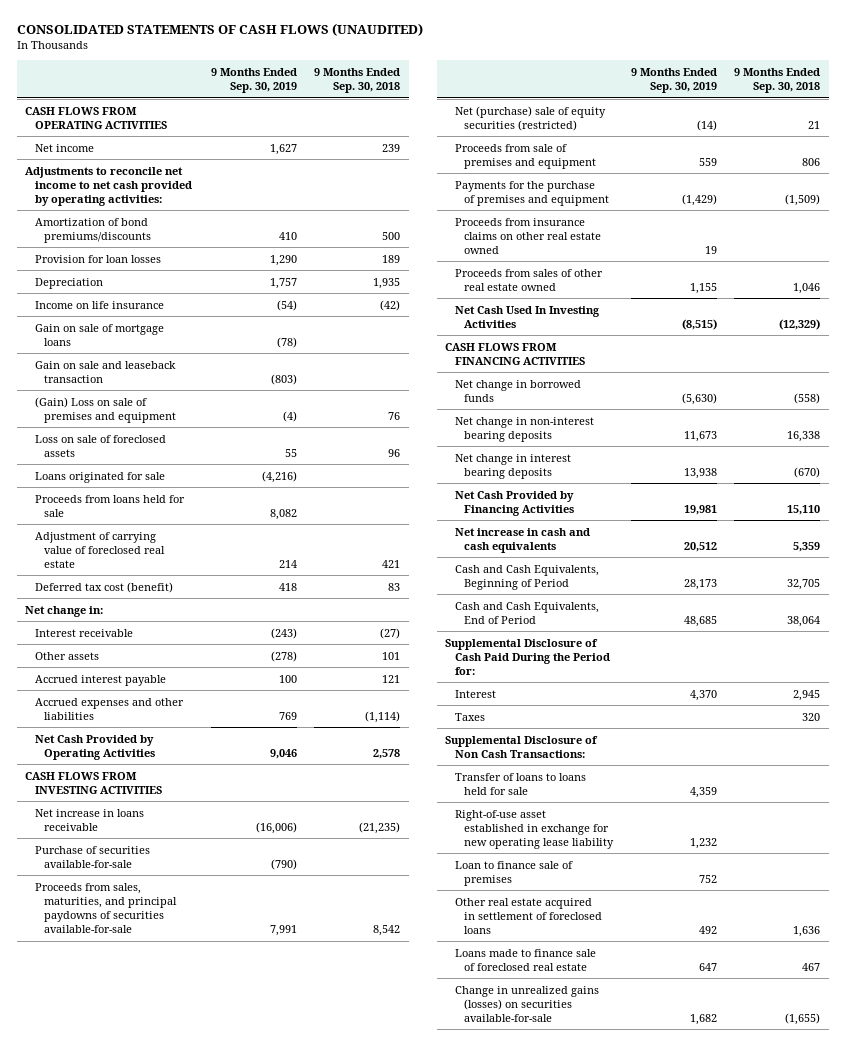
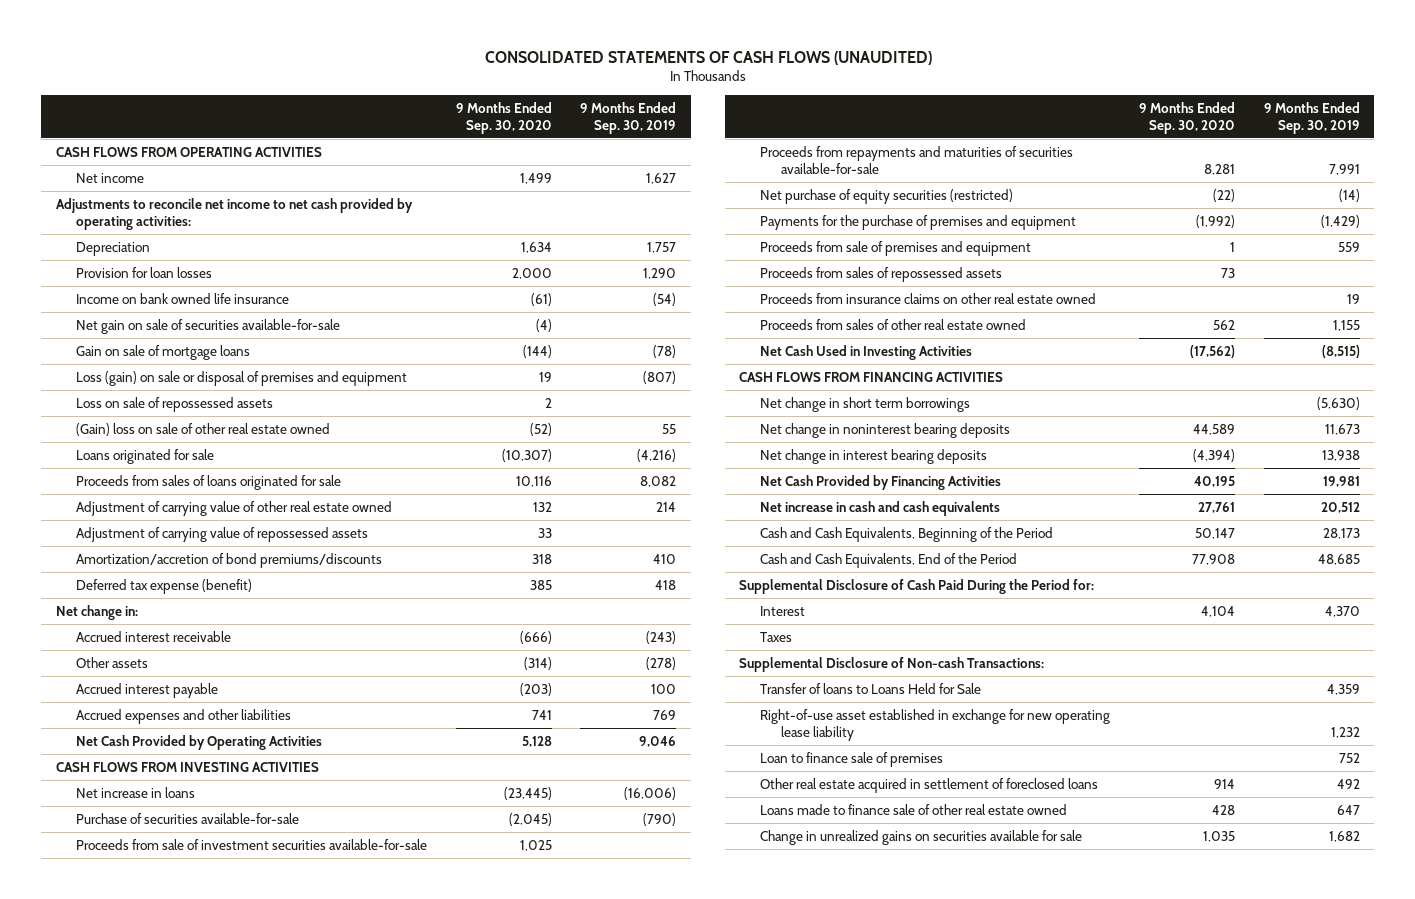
[313,67,400,94] 9 Months Ended Sep. 30, 2018 -> none
none -> [455,101,552,134] 9 Months Ended Sep. 30, 2020
[34,217,152,243] Amortization of bond premiums/discounts -> none
[34,254,161,263] Provision for loan losses -> [76,266,213,278] Provision for loan losses
[34,300,164,309] Income on life insurance -> [76,292,290,304] Income on bank owned life insurance
none -> [76,318,341,334] Net gain on sale of securities available-for-sale
[34,360,176,383] Gain on sale and leaseback transaction -> none
[34,396,177,423] (Gain) Loss on sale of premises and equipment -> [76,370,408,386] Loss (gain) on sale or disposal of premises and equipment
[282,410,297,422] (4) -> [643,370,677,384] (807)
none -> [76,396,274,412] Loss on sale of repossessed assets
[34,434,166,457] Loss on sale of foreclosed assets -> [76,422,331,436] (Gain) loss on sale of other real estate owned
[34,494,185,517] Proceeds from loans held for sale -> [76,474,342,490] Proceeds from sales of loans originated for sale
[34,531,166,568] Adjustment of carrying value of foreclosed real estate -> [76,500,393,516] Adjustment of carrying value of other real estate owned
none -> [76,526,369,542] Adjustment of carrying value of repossessed assets
none -> [76,552,383,568] Amortization/accretion of bond premiums/discounts
[34,581,173,593] Deferred tax cost (benefit) -> [76,578,253,594] Deferred tax expense (benefit)
[34,628,133,637] Interest receivable -> [76,630,232,642] Accrued interest receivable
[34,808,144,831] Net increase in loans receivable -> [76,786,196,798] Net increase in loans
none -> [76,838,428,850] Proceeds from sale of investment securities available-for-sale
[34,882,178,934] Proceeds from sales, maturities, and principal paydowns of securities available-for-sale -> [760,145,1074,174] Proceeds from repayments and maturities of securities available-for-sale
[454,105,606,131] Net (purchase) sale of equity securities (restricted) -> [760,188,1014,204] Net purchase of equity securities (restricted)
[454,143,597,169] Proceeds from sale of premises and equipment -> [760,240,1032,256] Proceeds from sale of premises and equipment
none -> [760,266,1003,282] Proceeds from sales of repossessed assets
[454,305,600,328] Net Cash Used In Investing Activities -> [760,344,973,360] Net Cash Used in Investing Activities
[454,379,581,402] Net change in borrowed funds -> [760,396,971,412] Net change in short term borrowings
[454,416,594,442] Net change in non-interest bearing deposits -> [760,422,1011,438] Net change in noninterest bearing deposits
[454,564,599,590] Cash and Cash Equivalents, Beginning of Period -> [760,526,1054,542] Cash and Cash Equivalents, Beginning of the Period
[454,601,599,624] Cash and Cash Equivalents, End of Period -> [760,552,1018,568] Cash and Cash Equivalents, End of the Period
[445,735,599,758] Supplemental Disclosure of Non Cash Transactions: -> [739,656,1045,672] Supplemental Disclosure of Non-cash Transactions:
[454,772,586,795] Transfer of loans to loans held for sale -> [760,682,982,694] Transfer of loans to Loans Held for Sale
[454,948,596,971] Loans made to finance sale of foreclosed real estate -> [760,803,1068,815] Loans made to finance sale of other real estate owned
[454,985,599,1022] Change in unrealized gains (losses) on securities available-for-sale -> [760,829,1083,845] Change in unrealized gains on securities available for sale

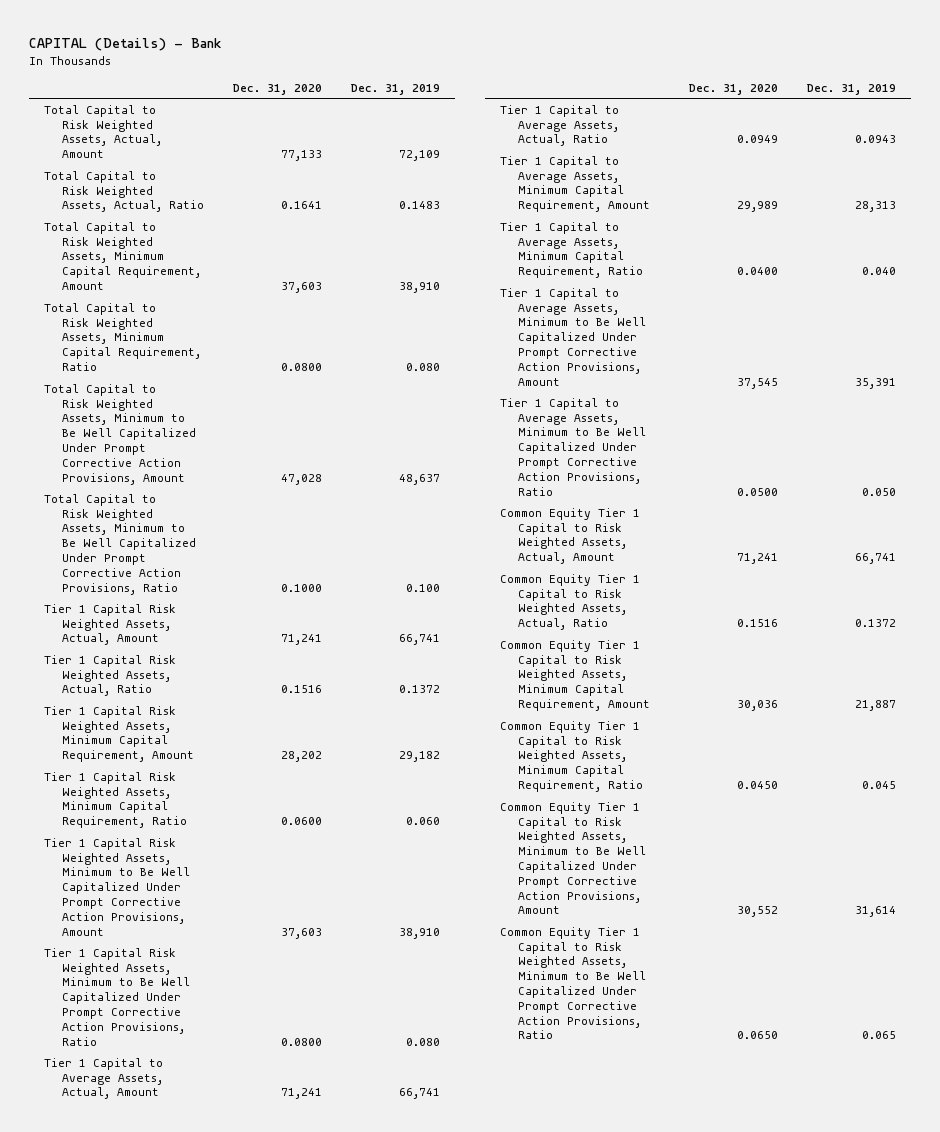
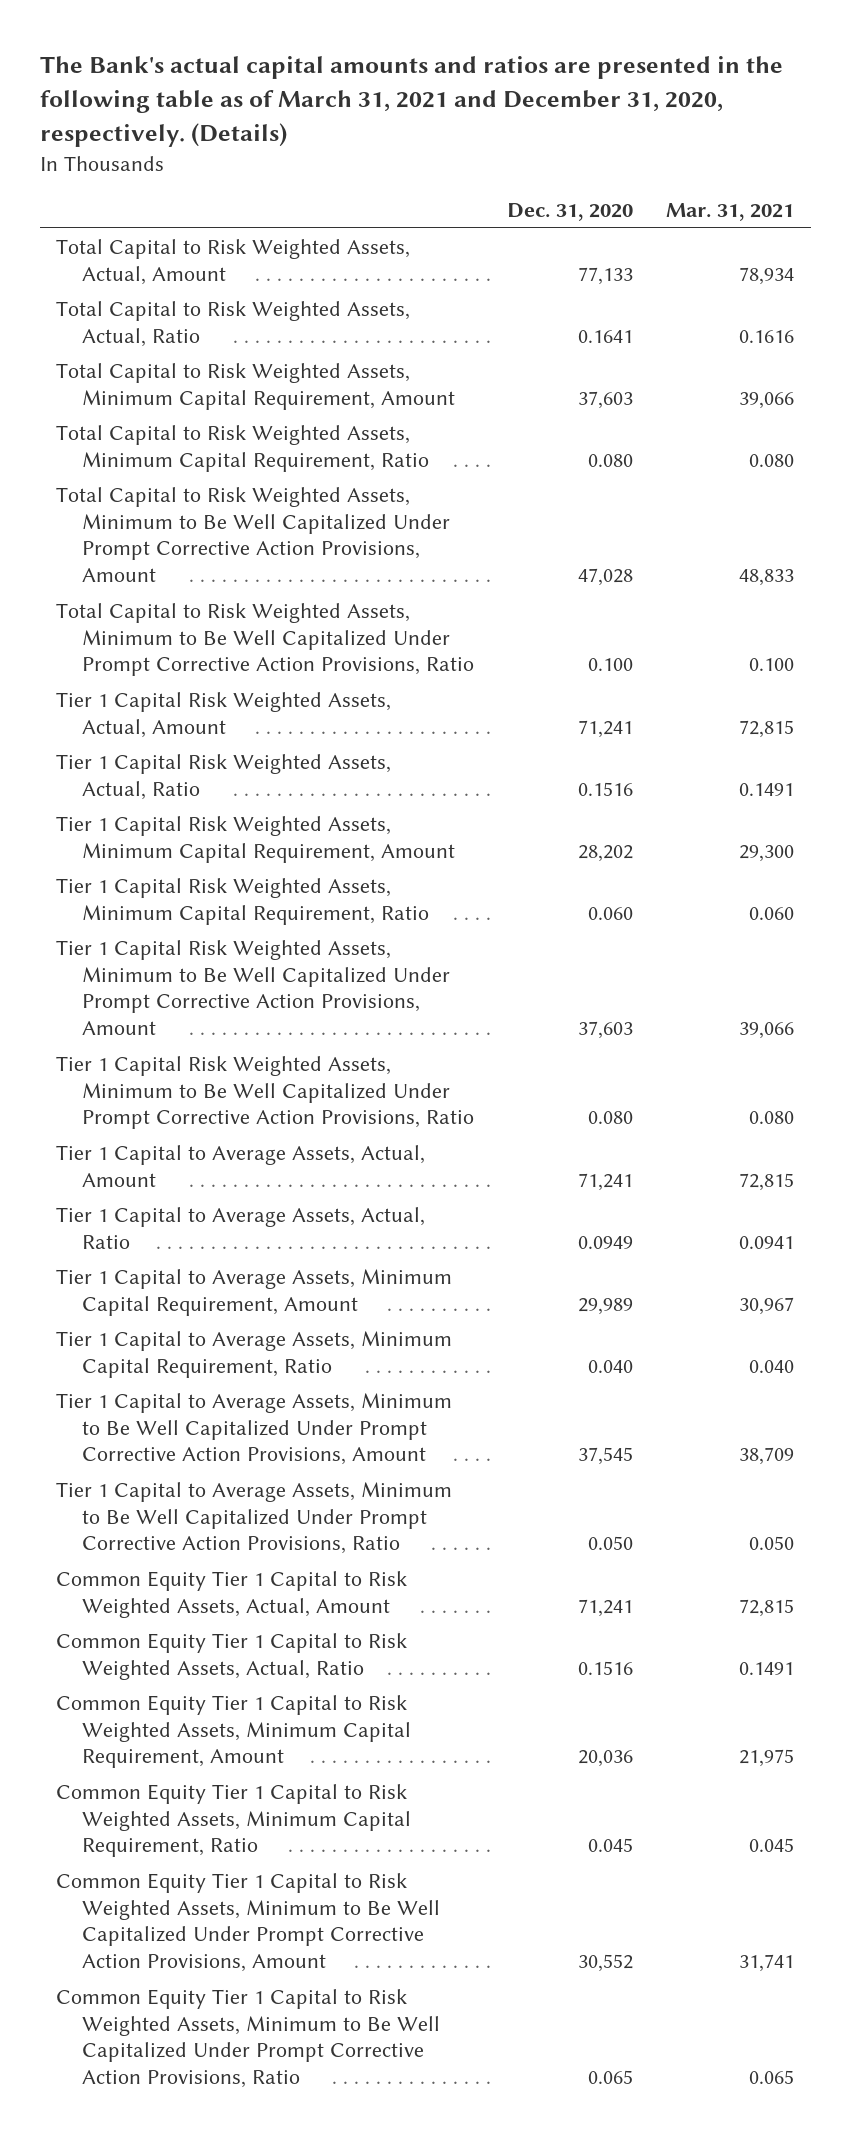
[29,38,223,52] CAPITAL (Details) - Bank -> [39,56,783,148] The Bank's actual capital amounts and ratios are presented in the following table as of March 31, 2021 and December 31, 2020, respectively. (Details)
[351,83,441,95] Dec. 31, 2019 -> none
none -> [666,203,795,222] Mar. 31, 2021
[281,362,323,371] 0.0800 -> [588,453,634,467] 0.080
[281,583,323,592] 0.1000 -> [588,658,634,672] 0.100
[281,817,323,826] 0.0600 -> [588,906,634,920] 0.060
[281,1037,323,1046] 0.0800 -> [588,1111,634,1125] 0.080
[737,267,779,276] 0.0400 -> [588,1359,634,1373] 0.040
[737,487,779,496] 0.0500 -> [588,1536,634,1551] 0.050
[737,699,779,711] 30,036 -> [578,1750,634,1768] 20,036
[737,780,779,789] 0.0450 -> [588,1838,634,1853] 0.045
[737,1031,779,1040] 0.0650 -> [588,2070,634,2085] 0.065

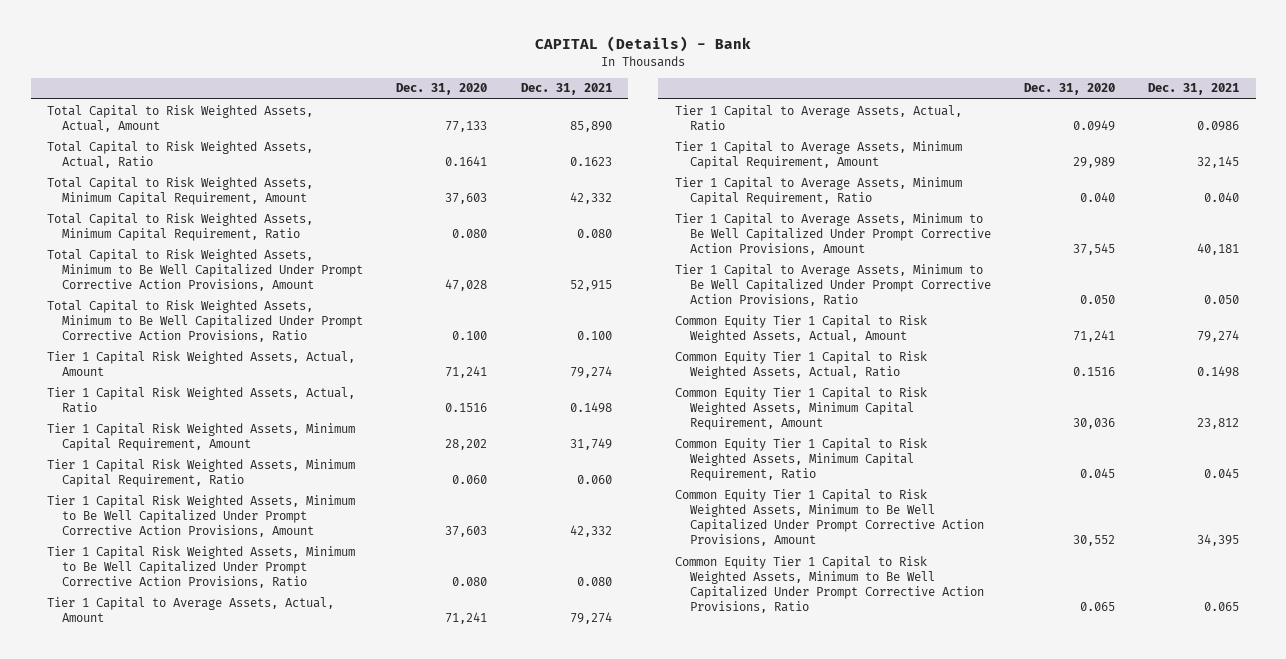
[39,56,783,148] The Bank's actual capital amounts and ratios are presented in the following table as of March 31, 2021 and December 31, 2020, respectively. (Details) -> [535,36,752,53] CAPITAL (Details) - Bank
[666,203,795,222] Mar. 31, 2021 -> none
none -> [520,83,612,96] Dec. 31, 2021
[578,1750,634,1768] 20,036 -> [1073,418,1116,430] 30,036

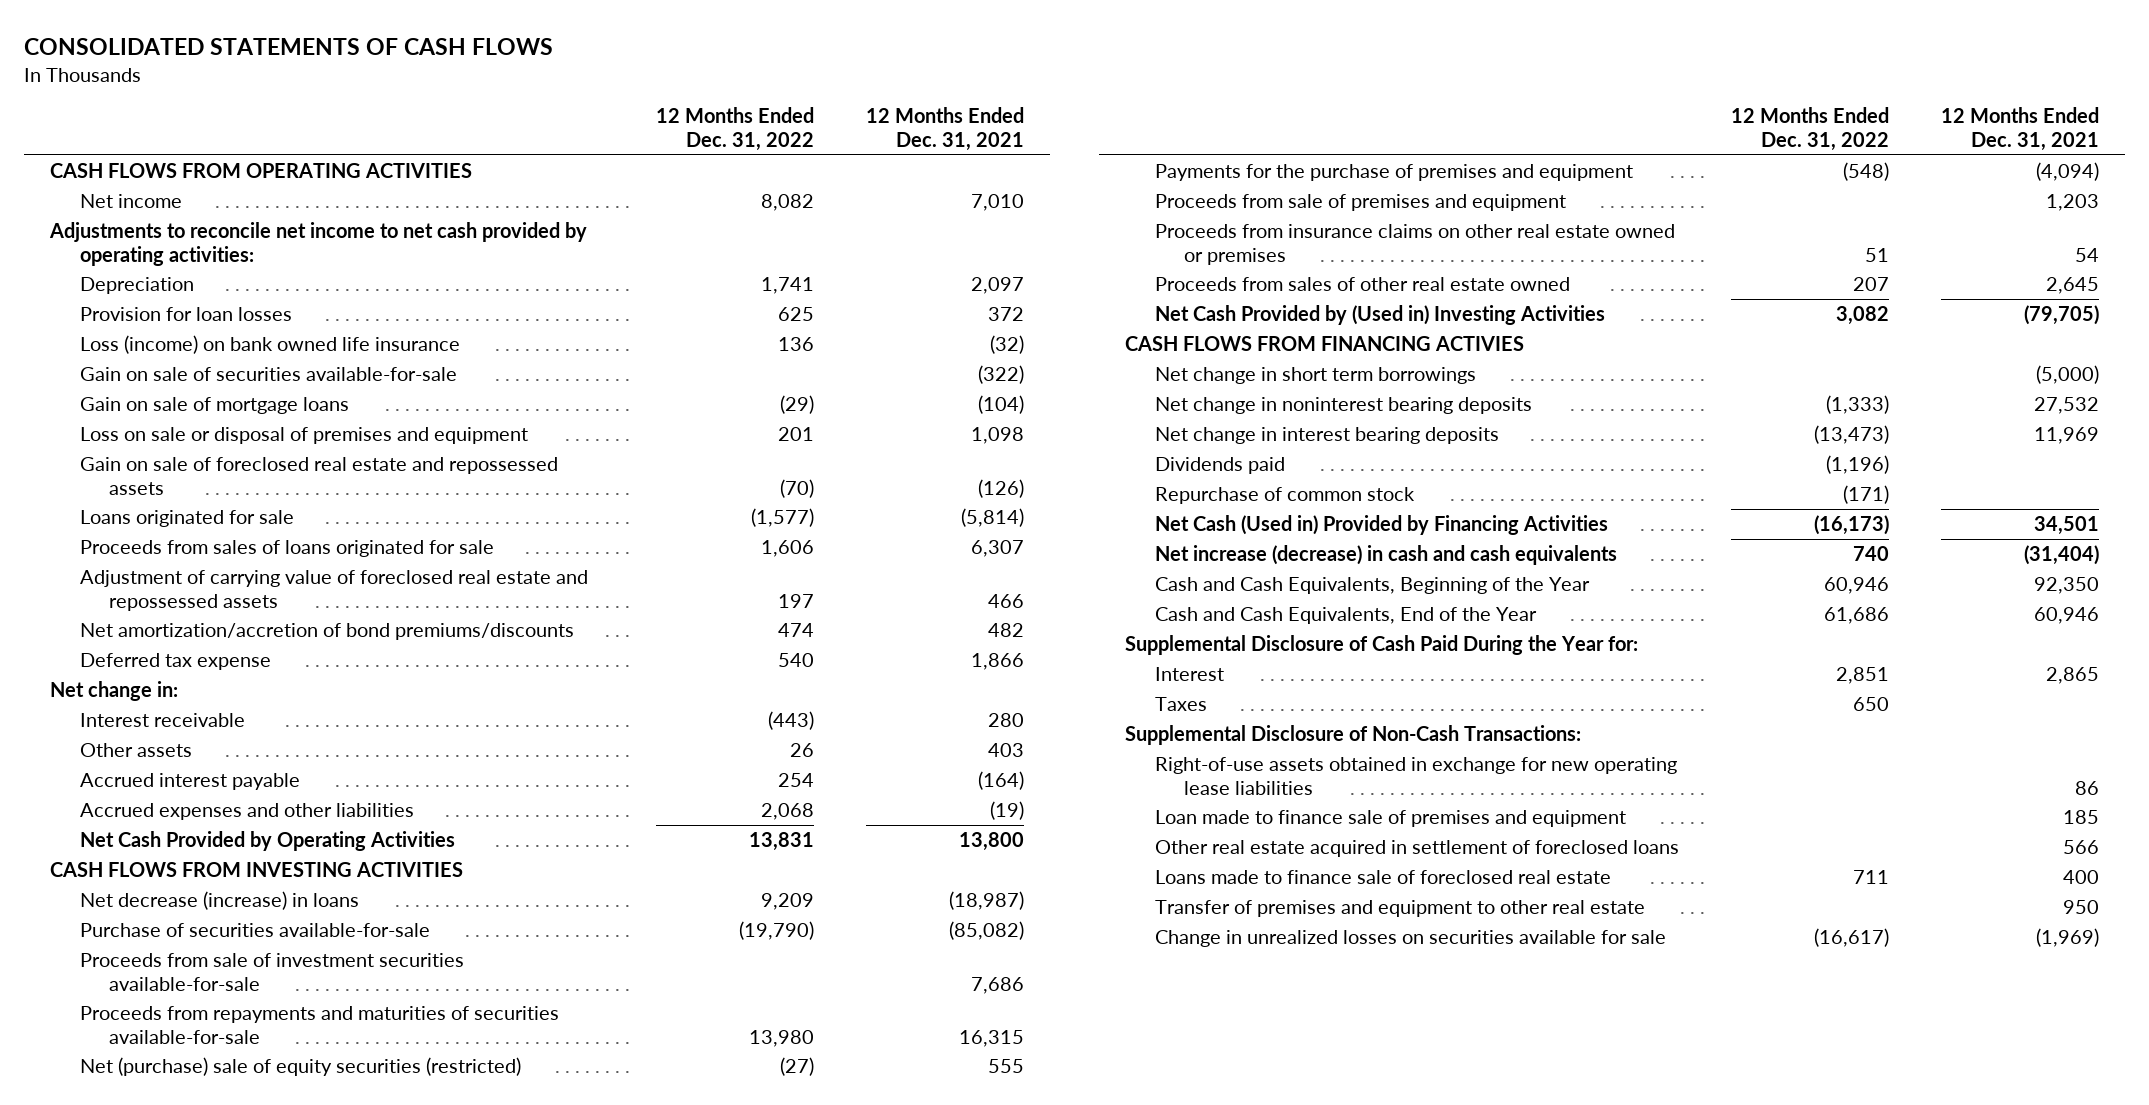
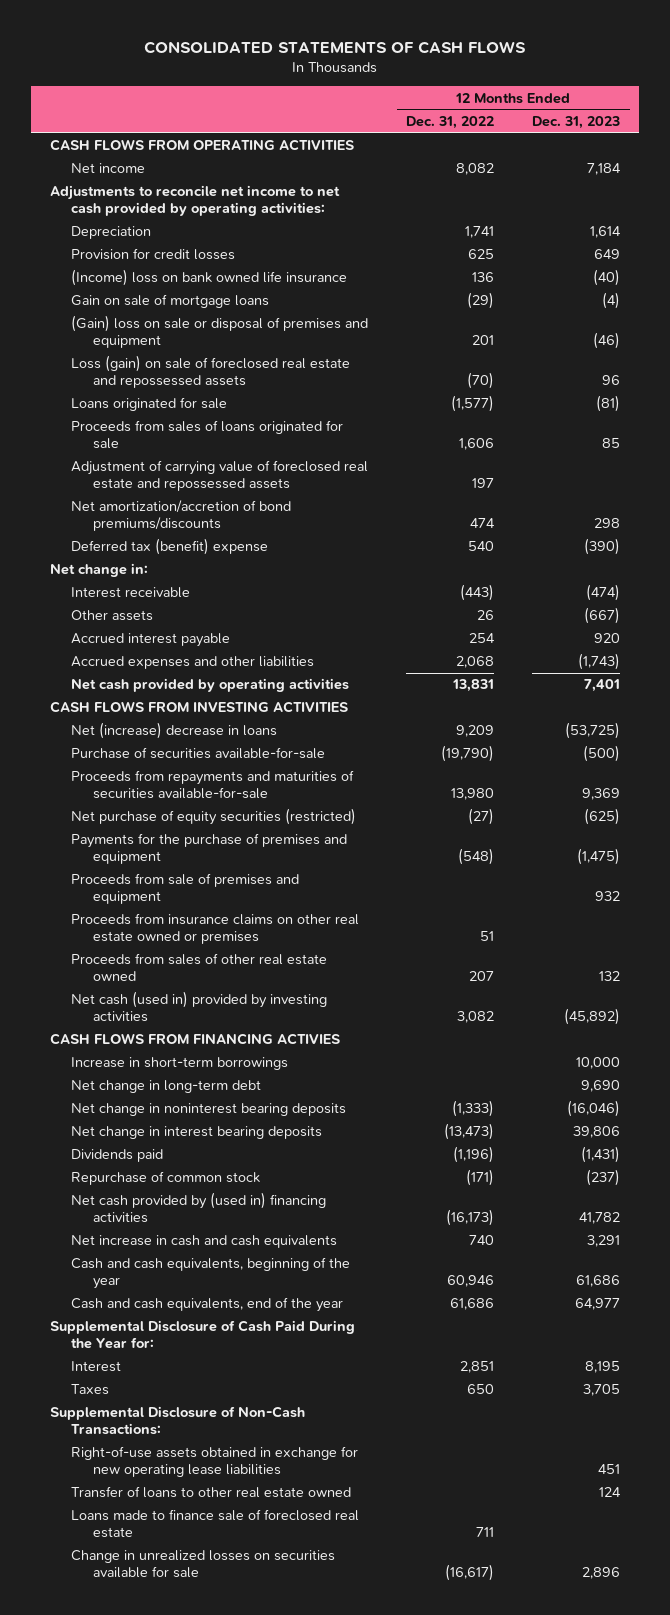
[865,107,1024,152] 12 Months Ended Dec. 31, 2021 -> none
none -> [532,115,621,129] Dec. 31, 2023
[79,366,457,381] Gain on sale of securities available-for-sale -> none
[79,306,292,321] Provision for loan losses -> [71,248,236,261] Provision for credit losses
[79,334,460,354] Loss (income) on bank owned life insurance -> [71,269,348,287] (Income) loss on bank owned life insurance
[79,426,528,444] Loss on sale or disposal of premises and equipment -> [71,315,369,348] (Gain) loss on sale or disposal of premises and equipment
[79,456,558,495] Gain on sale of foreclosed real estate and repossessed assets -> [71,355,351,388] Loss (gain) on sale of foreclosed real estate and repossessed assets
[79,652,271,670] Deferred tax expense -> [71,538,269,556] Deferred tax (benefit) expense
[79,830,455,851] Net Cash Provided by Operating Activities -> [71,678,350,693] Net cash provided by operating activities
[79,890,359,910] Net decrease (increase) in loans -> [71,722,278,740] Net (increase) decrease in loans
[79,952,464,991] Proceeds from sale of investment securities available-for-sale -> none
[79,1056,521,1076] Net (purchase) sale of equity securities (restricted) -> [71,808,357,826] Net purchase of equity securities (restricted)
[1154,304,1605,325] Net Cash Provided by (Used in) Investing Activities -> [71,991,328,1022] Net cash (used in) provided by investing activities
[1154,366,1476,384] Net change in short term borrowings -> [71,1057,289,1071] Increase in short-term borrowings
none -> [71,1080,262,1094] Net change in long-term debt
[1154,514,1608,535] Net Cash (Used in) Provided by Financing Activities -> [71,1192,327,1223] Net cash provided by (used in) financing activities
[1154,544,1617,565] Net increase (decrease) in cash and cash equivalents -> [71,1235,338,1249] Net increase in cash and cash equivalents
[1154,576,1590,594] Cash and Cash Equivalents, Beginning of the Year -> [71,1257,351,1289] Cash and cash equivalents, beginning of the year
[1154,606,1537,624] Cash and Cash Equivalents, End of the Year -> [71,1297,344,1313] Cash and cash equivalents, end of the year
[1154,809,1626,827] Loan made to finance sale of premises and equipment -> none
[1154,839,1679,857] Other real estate acquired in settlement of foreclosed loans -> none
none -> [71,1486,352,1499] Transfer of loans to other real estate owned
[1154,899,1645,917] Transfer of premises and equipment to other real estate -> none

